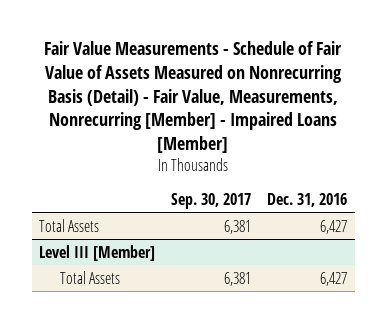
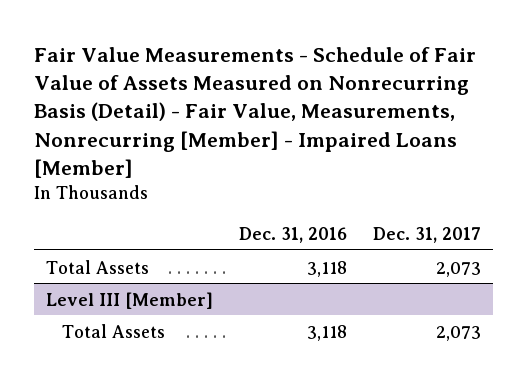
[171,192,252,209] Sep. 30, 2017 -> none
none -> [372,227,481,244] Dec. 31, 2017
[320,219,348,234] 6,427 -> [306,260,347,277] 3,118
[320,271,348,286] 6,427 -> [306,324,347,341] 3,118

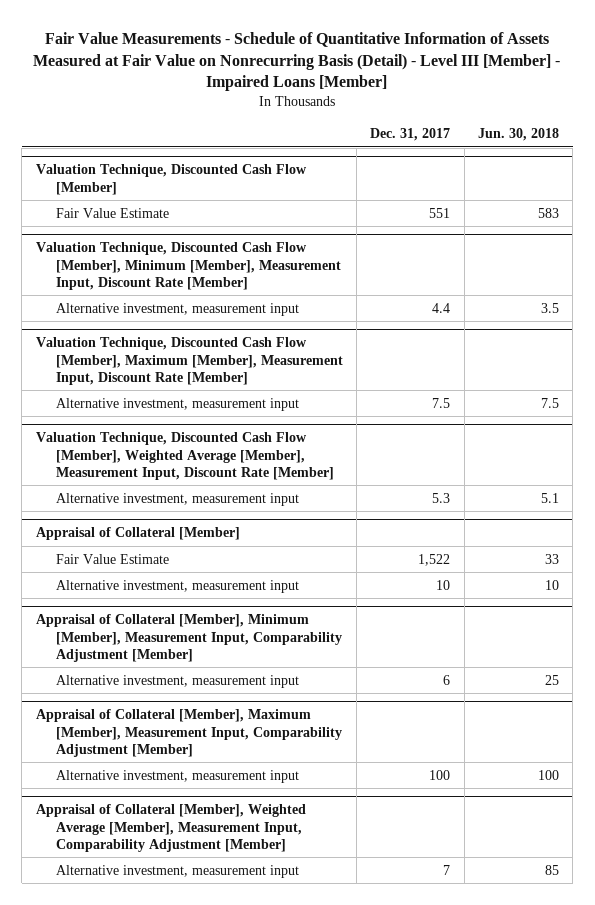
[33,46,476,178] Fair Value Measurements - Schedule of Fair Value of Assets Measured on Nonrecurring Basis (Detail) - Fair Value, Measurements, Nonrecurring [Member] - Impaired Loans [Member] -> [33,31,561,92] Fair Value Measurements - Schedule of Quantitative Information of Assets Measured at Fair Value on Nonrecurring Basis (Detail) - Level III [Member] - Impaired Loans [Member]
[238,227,347,244] Dec. 31, 2016 -> none
none -> [477,128,559,142] Jun. 30, 2018
[46,259,150,274] Total Assets -> none
[62,323,166,338] Total Assets -> none
[46,291,214,309] Level III [Member] -> [35,164,307,195] Valuation Technique, Discounted Cash Flow [Member]
none -> [55,207,169,218] Fair Value Estimate
none -> [35,242,341,290] Valuation Technique, Discounted Cash Flow [Member], Minimum [Member], Measurement Input, Discount Rate [Member]
none -> [55,302,299,316] Alternative investment, measurement input
none -> [35,337,343,385] Valuation Technique, Discounted Cash Flow [Member], Maximum [Member], Measurement Input, Discount Rate [Member]
none -> [55,397,299,411] Alternative investment, measurement input
none -> [35,432,334,480] Valuation Technique, Discounted Cash Flow [Member], Weighted Average [Member], Measurement Input, Discount Rate [Member]
none -> [55,492,299,506] Alternative investment, measurement input
none -> [35,527,240,541] Appraisal of Collateral [Member]
none -> [55,553,169,564] Fair Value Estimate
none -> [55,579,299,593] Alternative investment, measurement input
none -> [35,614,342,662] Appraisal of Collateral [Member], Minimum [Member], Measurement Input, Comparability Adjustment [Member]
none -> [55,674,299,688] Alternative investment, measurement input
none -> [35,709,342,757] Appraisal of Collateral [Member], Maximum [Member], Measurement Input, Comparability Adjustment [Member]
none -> [55,769,299,783] Alternative investment, measurement input
none -> [35,804,306,852] Appraisal of Collateral [Member], Weighted Average [Member], Measurement Input, Comparability Adjustment [Member]
none -> [55,864,299,878] Alternative investment, measurement input

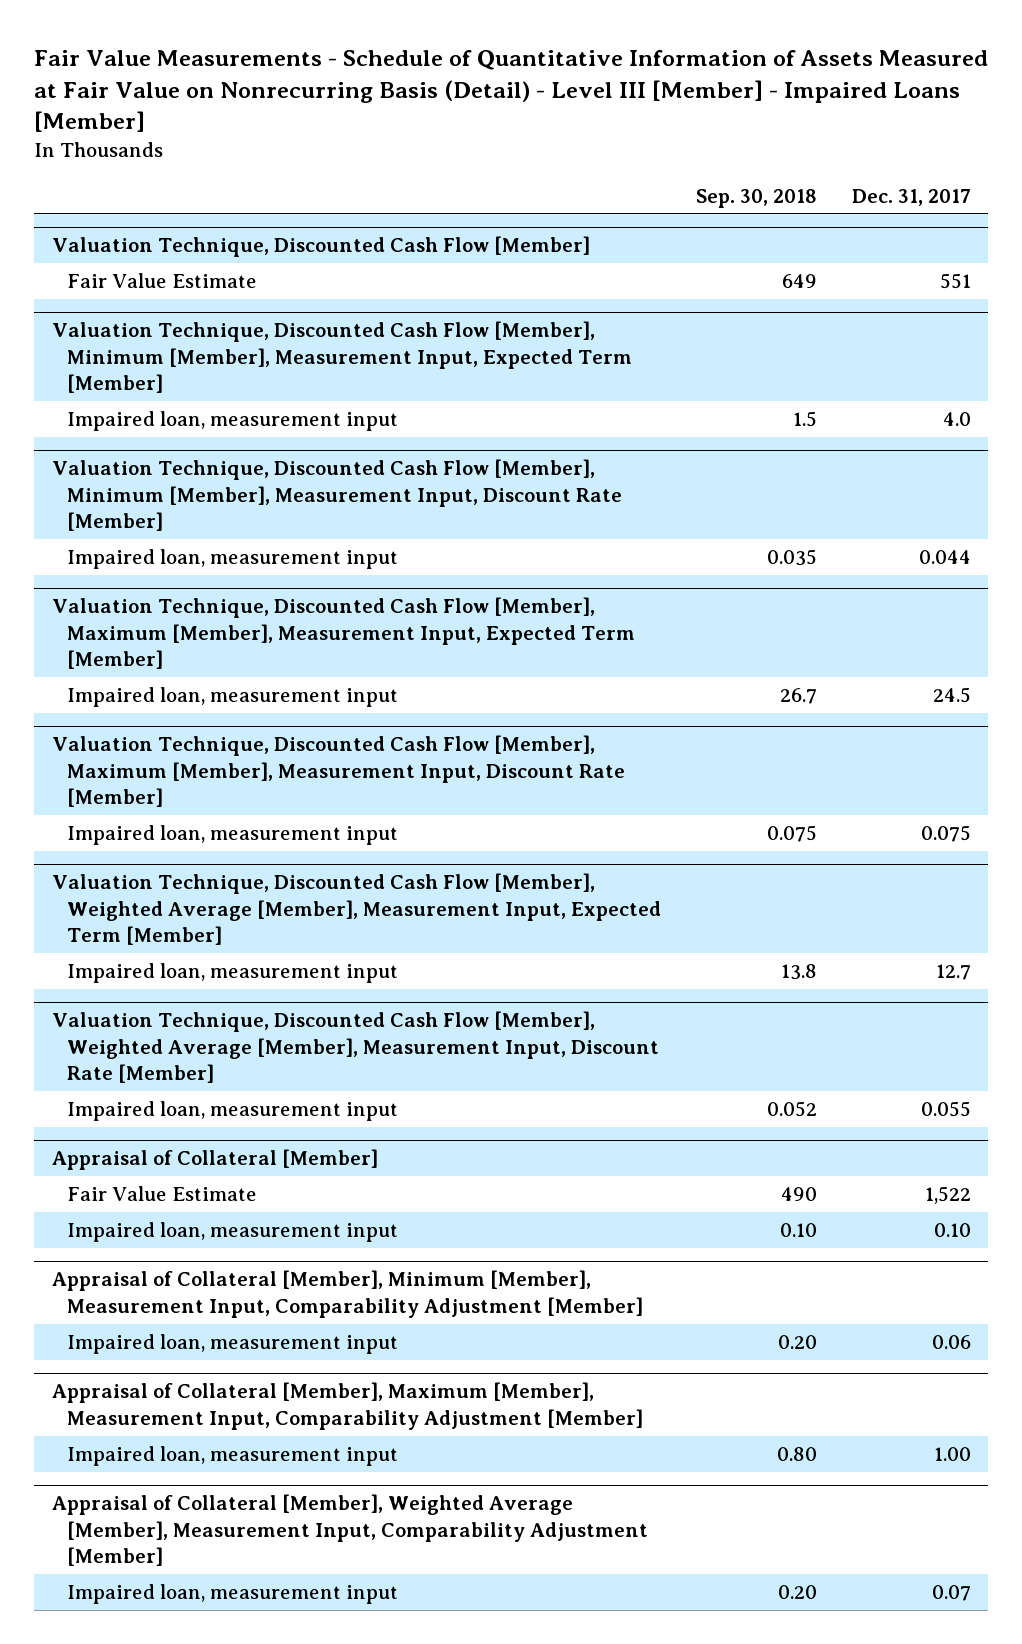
[477,128,559,142] Jun. 30, 2018 -> none
none -> [695,188,817,208] Sep. 30, 2018
none -> [51,321,632,394] Valuation Technique, Discounted Cash Flow [Member], Minimum [Member], Measurement Input, Expected Term [Member]
none -> [66,410,398,431] Impaired loan, measurement input
[55,302,299,316] Alternative investment, measurement input -> none
none -> [66,548,398,569] Impaired loan, measurement input
none -> [51,597,635,670] Valuation Technique, Discounted Cash Flow [Member], Maximum [Member], Measurement Input, Expected Term [Member]
none -> [66,686,398,707] Impaired loan, measurement input
[55,397,299,411] Alternative investment, measurement input -> none
none -> [66,824,398,845] Impaired loan, measurement input
none -> [51,873,661,946] Valuation Technique, Discounted Cash Flow [Member], Weighted Average [Member], Measurement Input, Expected Term [Member]
none -> [66,962,398,983] Impaired loan, measurement input
[55,492,299,506] Alternative investment, measurement input -> none
none -> [66,1100,398,1121] Impaired loan, measurement input
[55,579,299,593] Alternative investment, measurement input -> none
none -> [66,1221,398,1242] Impaired loan, measurement input
[55,674,299,688] Alternative investment, measurement input -> none
none -> [66,1333,398,1354] Impaired loan, measurement input
[55,769,299,783] Alternative investment, measurement input -> none
none -> [66,1445,398,1466] Impaired loan, measurement input
[55,864,299,878] Alternative investment, measurement input -> none
none -> [66,1583,398,1604] Impaired loan, measurement input

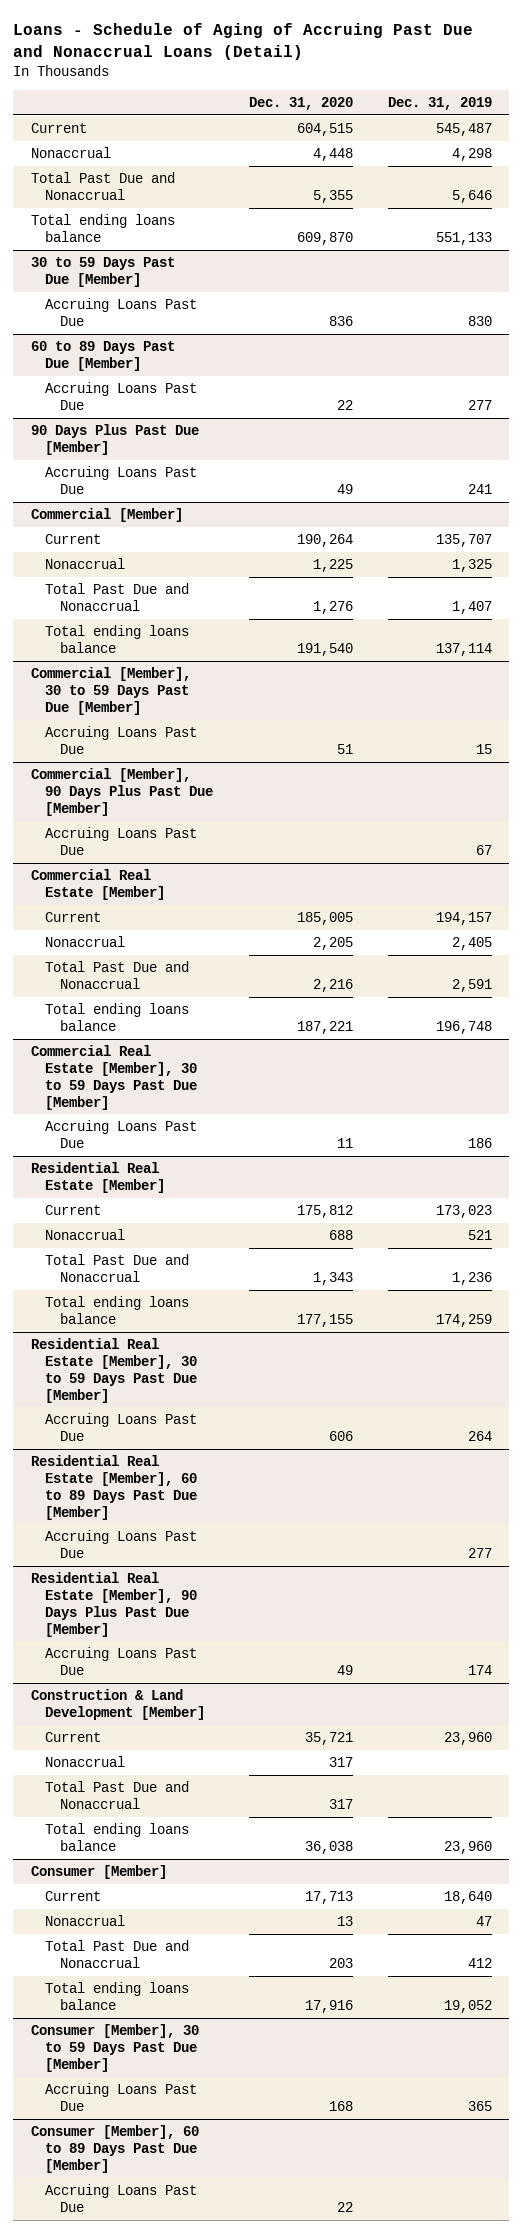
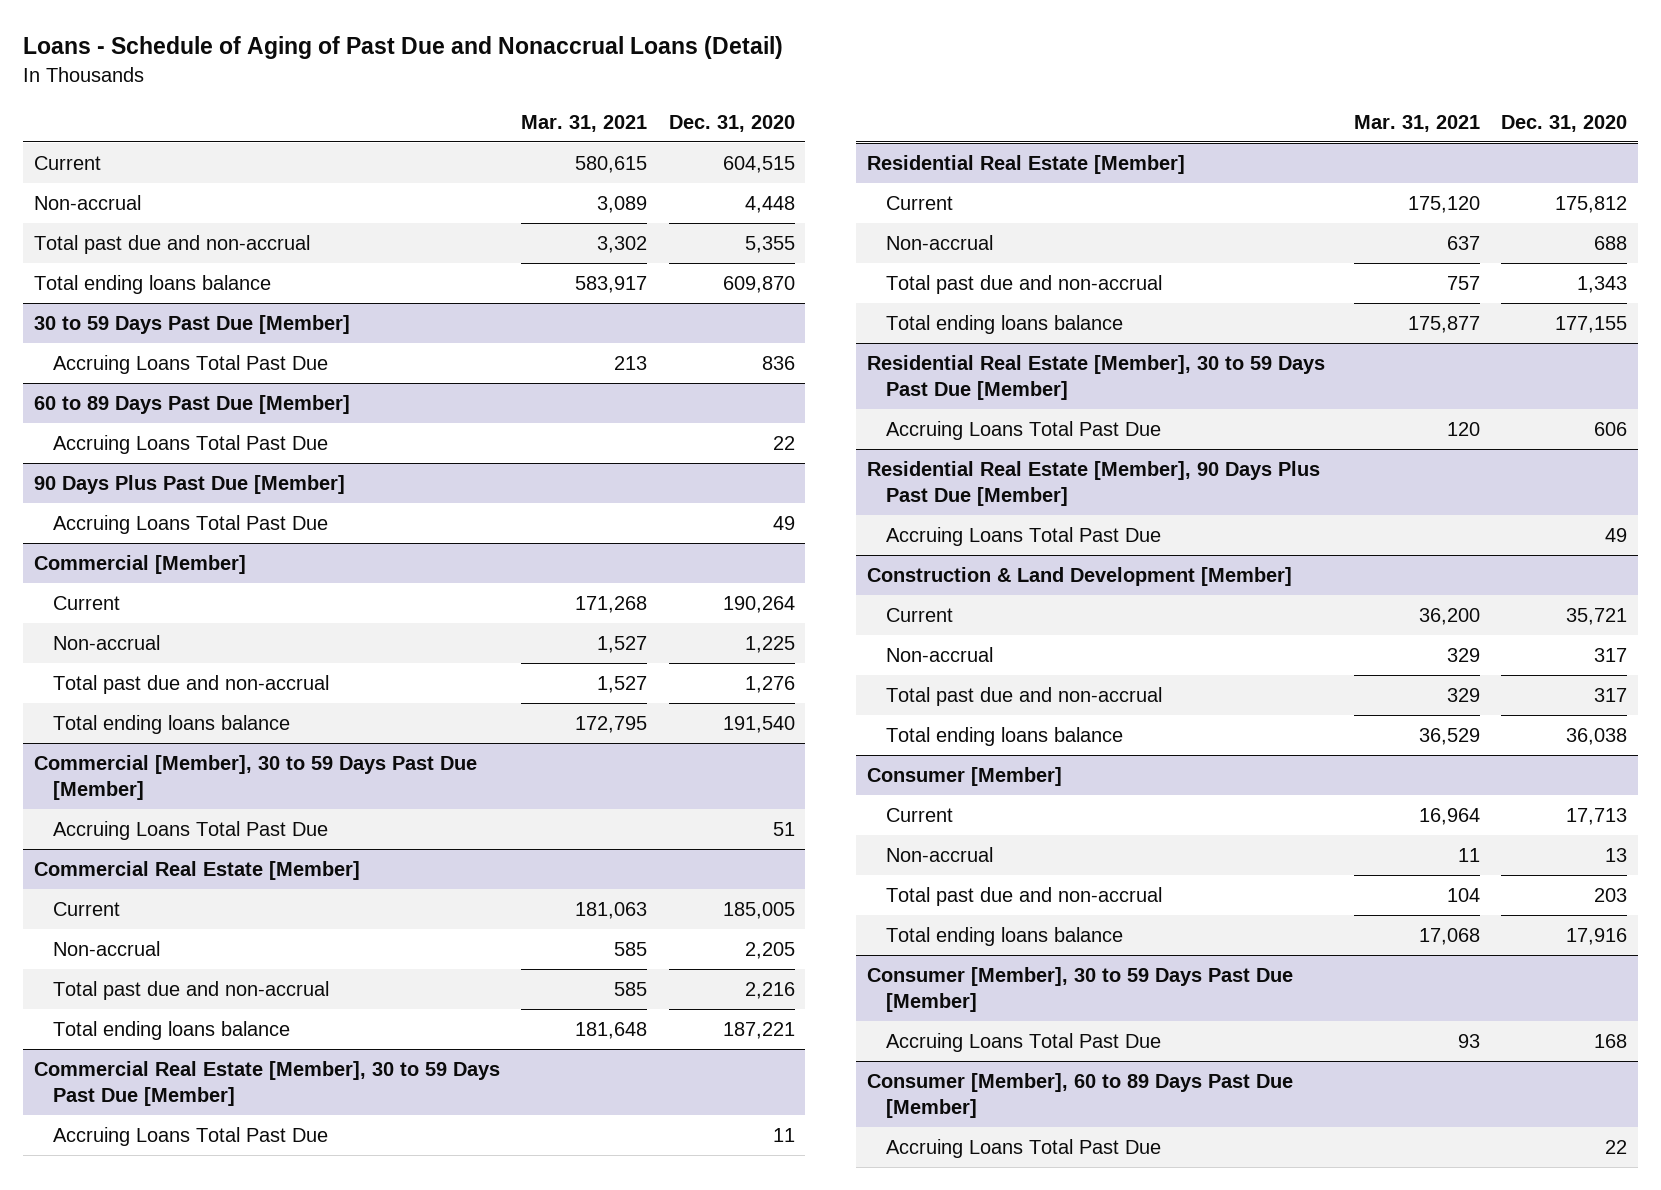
[13,23,474,60] Loans - Schedule of Aging of Accruing Past Due and Nonaccrual Loans (Detail) -> [22,36,783,60] Loans - Schedule of Aging of Past Due and Nonaccrual Loans (Detail)
[387,97,492,111] Dec. 31, 2019 -> none
none -> [521,114,648,132] Mar. 31, 2021
[31,147,112,159] Nonaccrual -> [33,194,141,210] Non-accrual
[31,172,176,200] Total Past Due and Nonaccrual -> [33,234,310,254] Total past due and non-accrual
[45,298,198,326] Accruing Loans Past Due -> [53,354,329,374] Accruing Loans Total Past Due
[45,382,198,410] Accruing Loans Past Due -> [53,434,329,454] Accruing Loans Total Past Due
[45,466,198,494] Accruing Loans Past Due -> [53,514,329,534] Accruing Loans Total Past Due
[45,558,126,570] Nonaccrual -> [53,634,161,650] Non-accrual
[45,583,190,611] Total Past Due and Nonaccrual -> [53,674,330,694] Total past due and non-accrual
[31,768,214,816] Commercial [Member], 90 Days Plus Past Due [Member] -> none
[45,827,198,855] Accruing Loans Past Due -> none
[45,726,198,754] Accruing Loans Past Due -> [53,820,329,840] Accruing Loans Total Past Due
[45,936,126,948] Nonaccrual -> [53,940,161,956] Non-accrual
[45,961,190,989] Total Past Due and Nonaccrual -> [53,980,330,1000] Total past due and non-accrual
[45,1120,198,1148] Accruing Loans Past Due -> [53,1126,329,1146] Accruing Loans Total Past Due
[45,1229,126,1241] Nonaccrual -> [886,234,994,250] Non-accrual
[45,1254,190,1282] Total Past Due and Nonaccrual -> [886,274,1163,294] Total past due and non-accrual
[31,1455,198,1520] Residential Real Estate [Member], 60 to 89 Days Past Due [Member] -> none
[45,1530,198,1558] Accruing Loans Past Due -> none
[45,1413,198,1441] Accruing Loans Past Due -> [886,420,1162,440] Accruing Loans Total Past Due
[45,1647,198,1675] Accruing Loans Past Due -> [886,526,1162,546] Accruing Loans Total Past Due
[45,1756,126,1768] Nonaccrual -> [886,646,994,662] Non-accrual
[45,1781,190,1809] Total Past Due and Nonaccrual -> [886,686,1163,706] Total past due and non-accrual
[45,1915,126,1927] Nonaccrual -> [886,846,994,862] Non-accrual
[45,1940,190,1968] Total Past Due and Nonaccrual -> [886,886,1163,906] Total past due and non-accrual
[45,2083,198,2111] Accruing Loans Past Due -> [886,1032,1162,1052] Accruing Loans Total Past Due
[45,2184,198,2212] Accruing Loans Past Due -> [886,1138,1162,1158] Accruing Loans Total Past Due

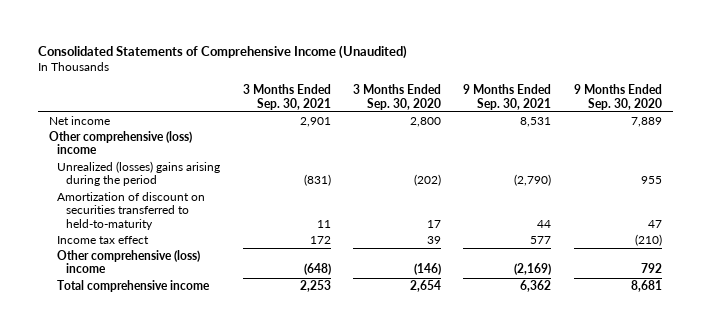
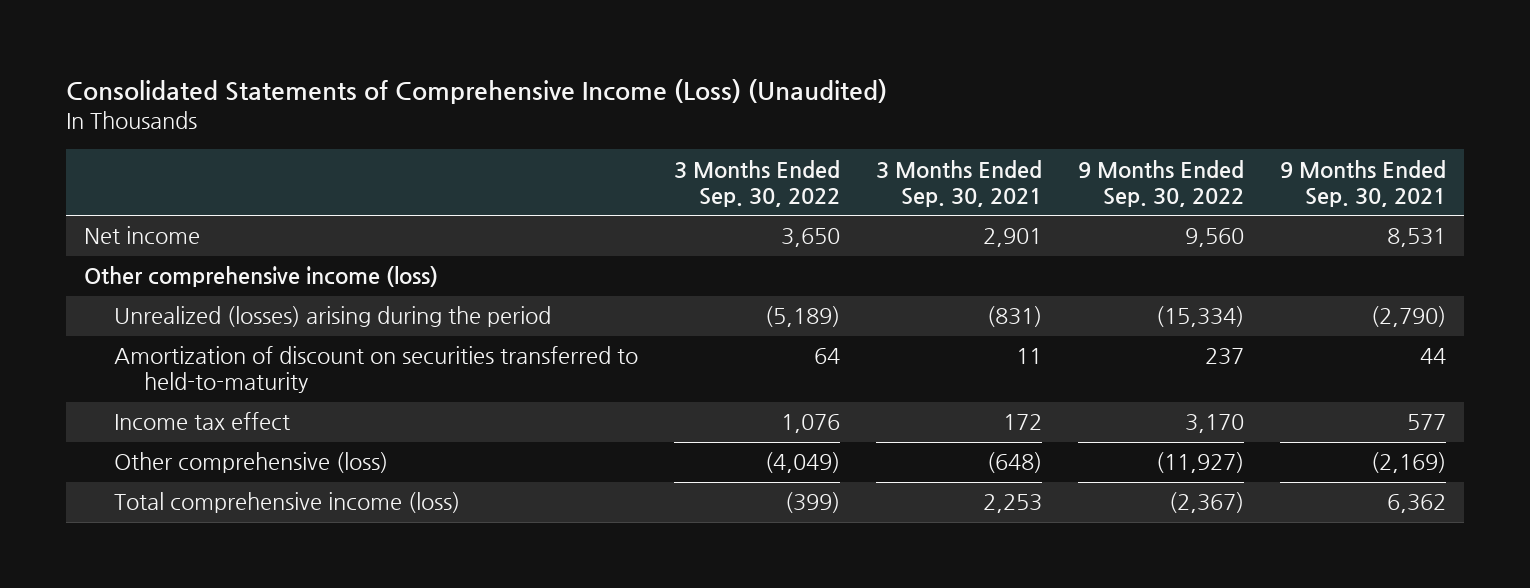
[38,44,408,59] Consolidated Statements of Comprehensive Income (Unaudited) -> [66,79,888,105] Consolidated Statements of Comprehensive Income (Loss) (Unaudited)
[353,84,442,110] 3 Months Ended Sep. 30, 2020 -> none
[573,84,662,110] 9 Months Ended Sep. 30, 2020 -> none
none -> [673,159,840,207] 3 Months Ended Sep. 30, 2022
none -> [1077,159,1244,207] 9 Months Ended Sep. 30, 2022
[49,131,193,155] Other comprehensive (loss) income -> [84,266,439,288] Other comprehensive income (loss)
[57,161,221,187] Unrealized (losses) gains arising during the period -> [113,306,551,328] Unrealized (losses) arising during the period
[57,250,201,274] Other comprehensive (loss) income -> [113,452,388,474] Other comprehensive (loss)
[57,280,211,293] Total comprehensive income -> [113,492,460,514] Total comprehensive income (loss)

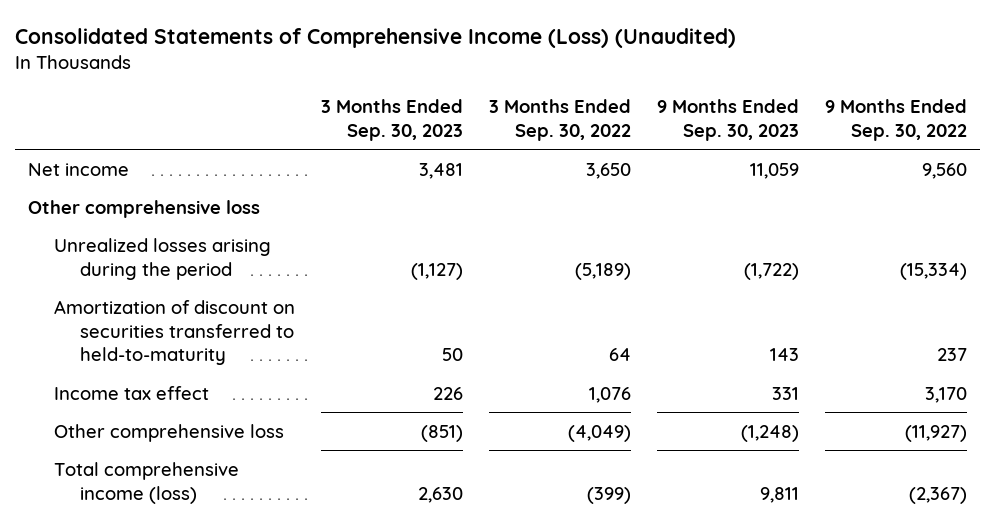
[875,159,1042,207] 3 Months Ended Sep. 30, 2021 -> none
[1279,159,1446,207] 9 Months Ended Sep. 30, 2021 -> none
none -> [320,98,463,141] 3 Months Ended Sep. 30, 2023
none -> [656,98,799,141] 9 Months Ended Sep. 30, 2023
[84,266,439,288] Other comprehensive income (loss) -> [28,199,261,218] Other comprehensive loss
[113,306,551,328] Unrealized (losses) arising during the period -> [54,237,272,280] Unrealized losses arising during the period
[113,452,388,474] Other comprehensive (loss) -> [54,423,285,442] Other comprehensive loss

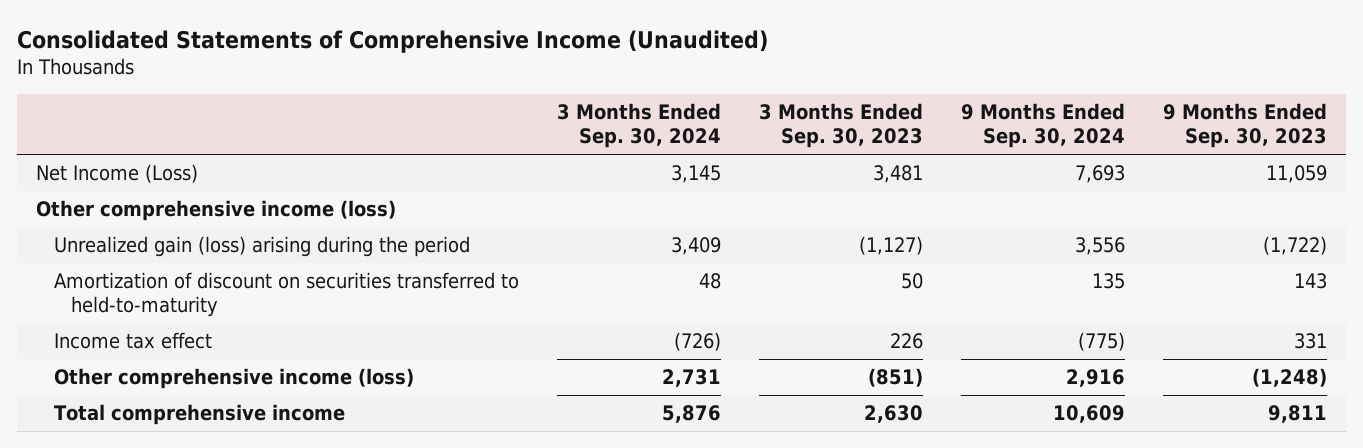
[15,27,737,48] Consolidated Statements of Comprehensive Income (Loss) (Unaudited) -> [17,29,769,53] Consolidated Statements of Comprehensive Income (Unaudited)
[488,98,631,141] 3 Months Ended Sep. 30, 2022 -> none
[824,98,967,141] 9 Months Ended Sep. 30, 2022 -> none
none -> [556,103,721,149] 3 Months Ended Sep. 30, 2024
none -> [960,103,1125,149] 9 Months Ended Sep. 30, 2024
[28,162,130,176] Net income -> [36,164,199,184] Net Income (Loss)
[28,199,261,218] Other comprehensive loss -> [36,200,397,222] Other comprehensive income (loss)
[54,237,272,280] Unrealized losses arising during the period -> [53,236,470,258] Unrealized gain (loss) arising during the period
[54,423,285,442] Other comprehensive loss -> [53,368,414,390] Other comprehensive income (loss)
[54,461,240,504] Total comprehensive income (loss) -> [53,404,345,426] Total comprehensive income

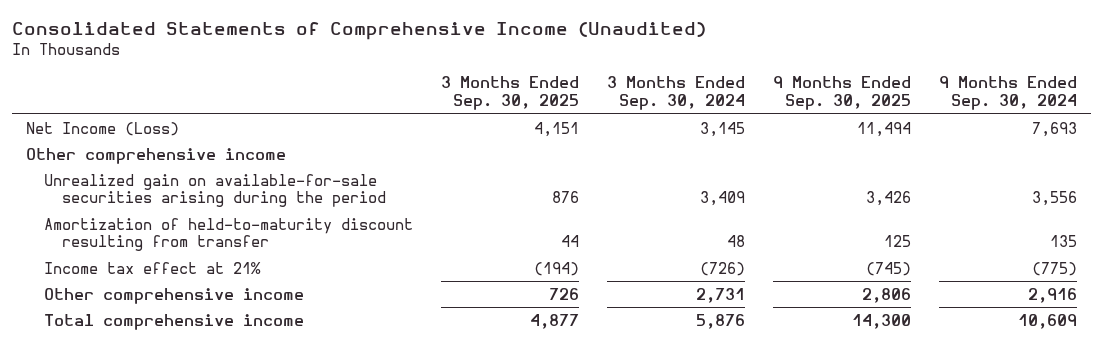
[758,103,923,149] 3 Months Ended Sep. 30, 2023 -> none
[1162,103,1327,149] 9 Months Ended Sep. 30, 2023 -> none
none -> [440,76,579,110] 3 Months Ended Sep. 30, 2025
none -> [772,76,911,110] 9 Months Ended Sep. 30, 2025
[36,200,397,222] Other comprehensive income (loss) -> [25,147,286,164] Other comprehensive income
[53,236,470,258] Unrealized gain (loss) arising during the period -> [44,173,387,208] Unrealized gain on available-for-sale securities arising during the period
[53,272,519,318] Amortization of discount on securities transferred to held-to-maturity -> [44,217,414,252] Amortization of held-to-maturity discount resulting from transfer
[53,332,212,350] Income tax effect -> [44,261,262,274] Income tax effect at 21%
[53,368,414,390] Other comprehensive income (loss) -> [44,287,305,304] Other comprehensive income

